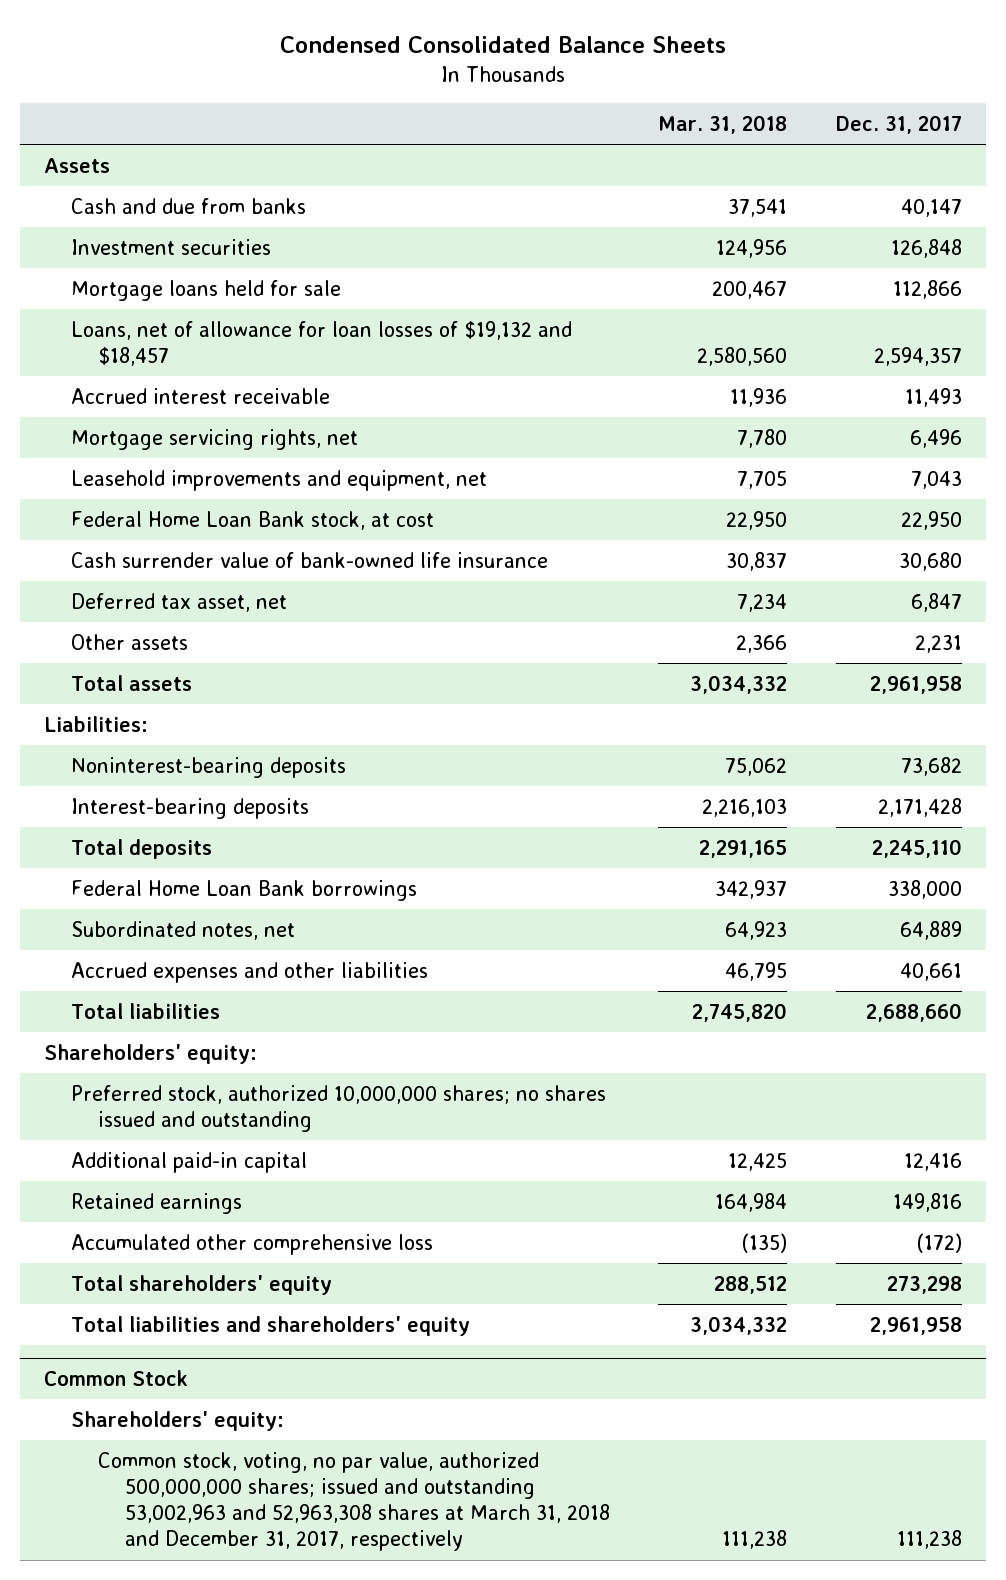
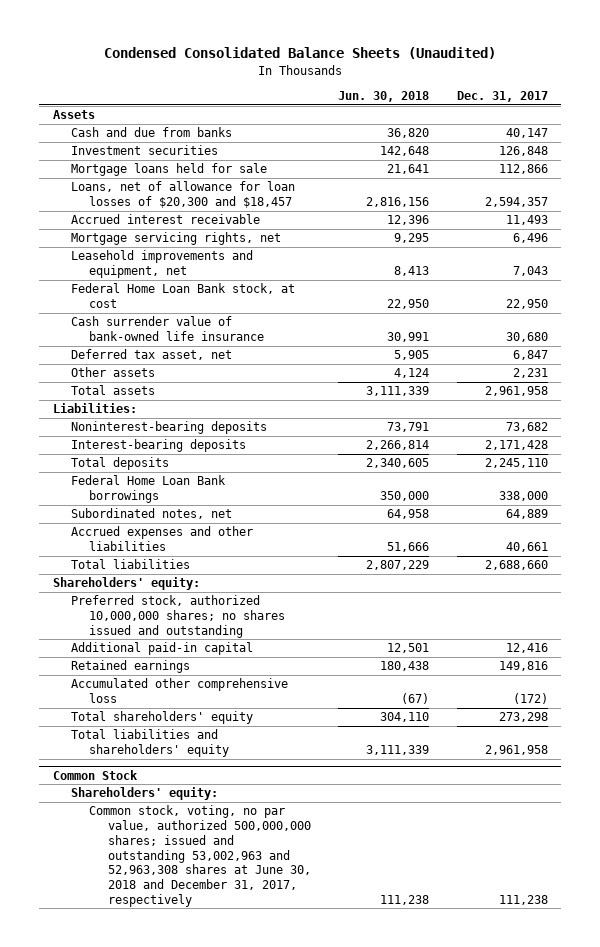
[280,36,727,54] Condensed Consolidated Balance Sheets -> [104,47,497,60] Condensed Consolidated Balance Sheets (Unaudited)
[658,115,788,135] Mar. 31, 2018 -> none
none -> [338,91,430,103] Jun. 30, 2018
[71,320,573,366] Loans, net of allowance for loan losses of $19,132 and $18,457 -> [71,181,296,209] Loans, net of allowance for loan losses of $20,300 and $18,457
[98,1451,610,1552] Common stock, voting, no par value, authorized 500,000,000 shares; issued and outstanding 53,002,963 and 52,963,308 shares at March 31, 2018 and December 31, 2017, respectively -> [89,805,311,907] Common stock, voting, no par value, authorized 500,000,000 shares; issued and outstanding 53,002,963 and 52,963,308 shares at June 30, 2018 and December 31, 2017, respectively

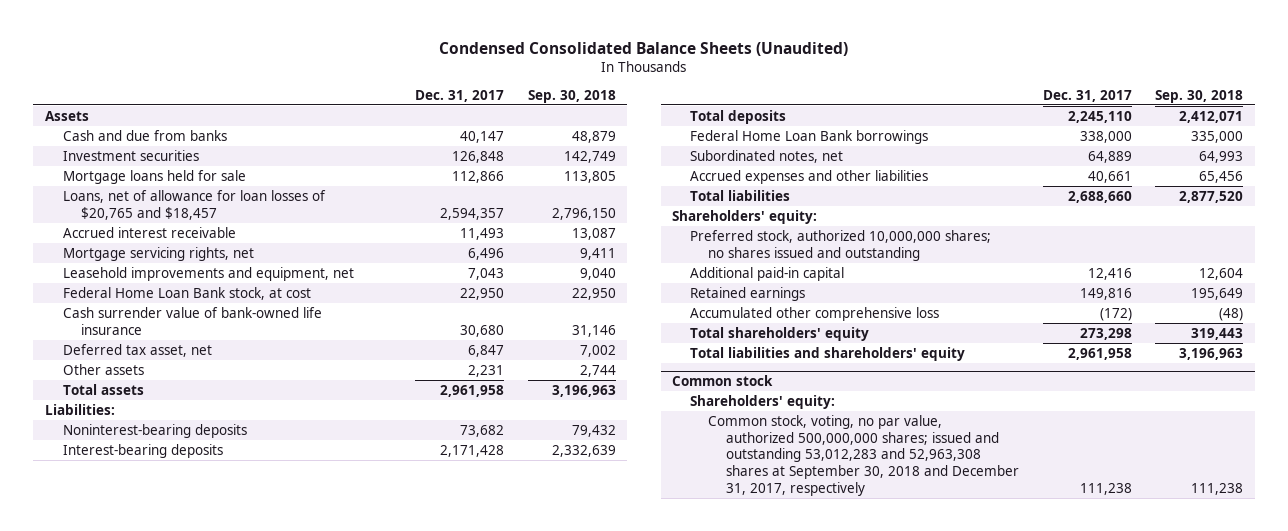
[338,91,430,103] Jun. 30, 2018 -> none
none -> [527,89,616,103] Sep. 30, 2018
[71,181,296,209] Loans, net of allowance for loan losses of $20,300 and $18,457 -> [62,189,326,220] Loans, net of allowance for loan losses of $20,765 and $18,457
[52,769,138,780] Common Stock -> [672,375,774,387] Common stock
[89,805,311,907] Common stock, voting, no par value, authorized 500,000,000 shares; issued and outstanding 53,002,963 and 52,963,308 shares at June 30, 2018 and December 31, 2017, respectively -> [708,414,1020,496] Common stock, voting, no par value, authorized 500,000,000 shares; issued and outstanding 53,012,283 and 52,963,308 shares at September 30, 2018 and December 31, 2017, respectively

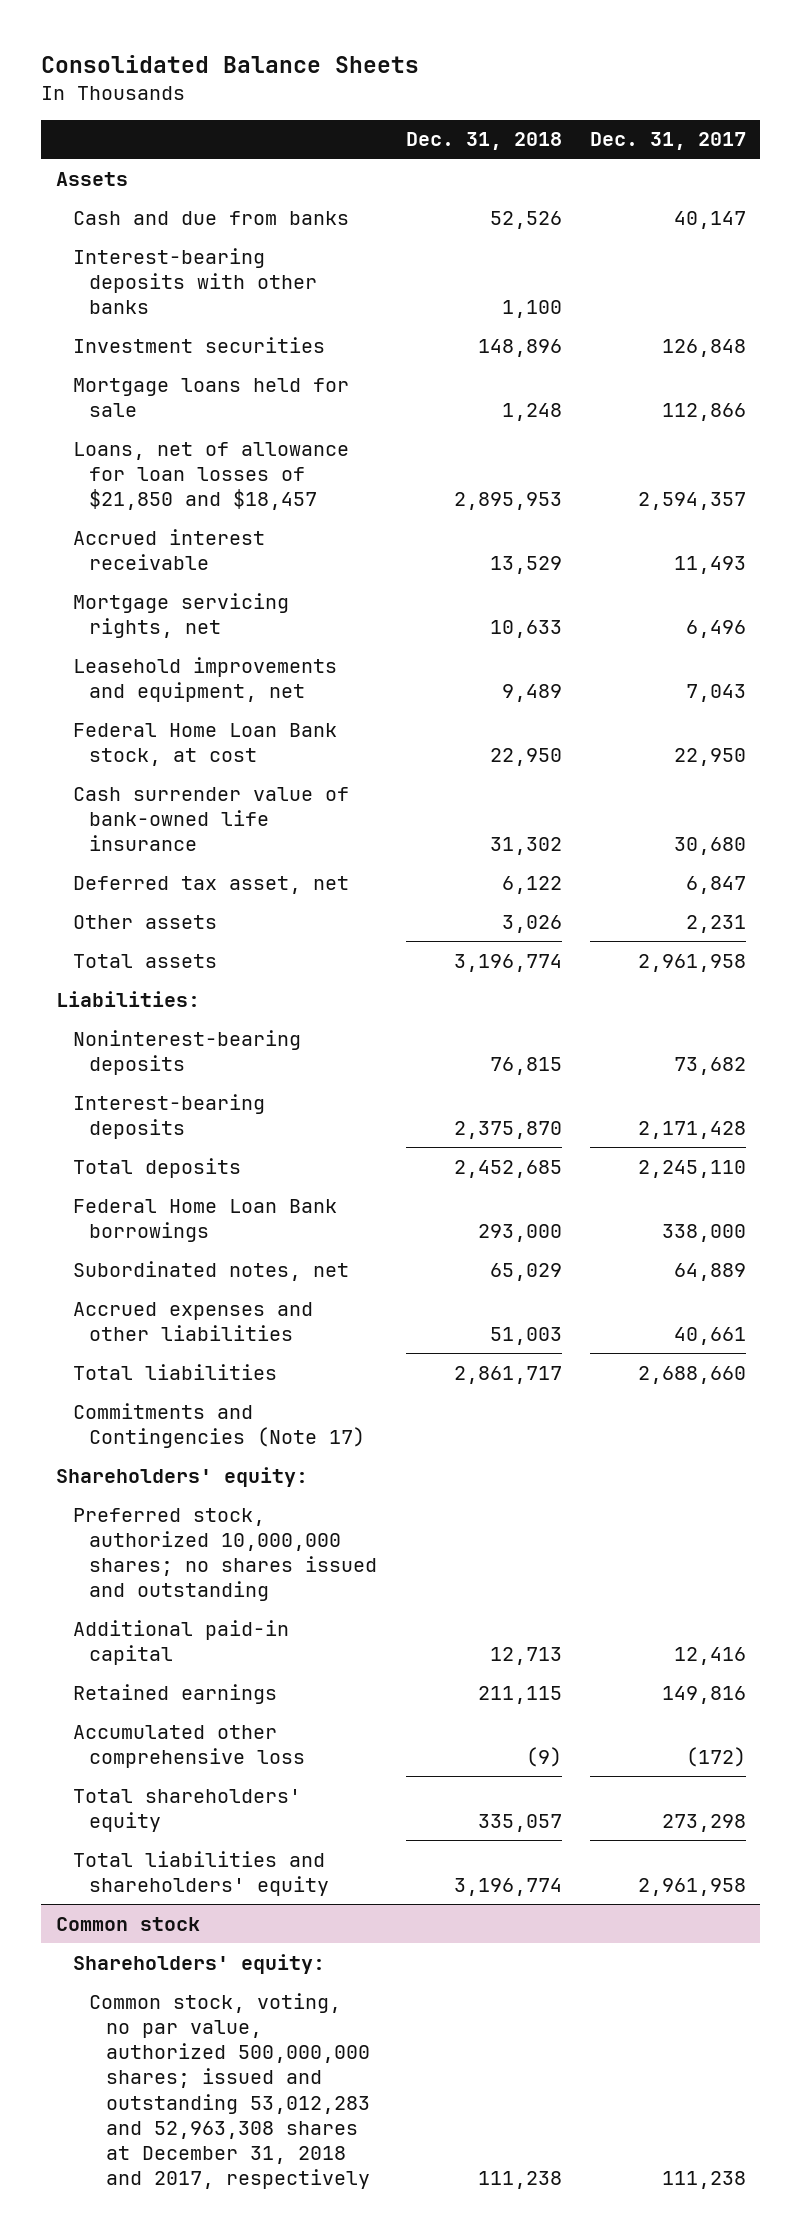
[439,41,849,56] Condensed Consolidated Balance Sheets (Unaudited) -> [41,54,420,73] Consolidated Balance Sheets
[527,89,616,103] Sep. 30, 2018 -> none
none -> [405,132,562,151] Dec. 31, 2018
none -> [72,247,318,315] Interest-bearing deposits with other banks
[62,189,326,220] Loans, net of allowance for loan losses of $20,765 and $18,457 -> [72,441,349,511] Loans, net of allowance for loan losses of $21,850 and $18,457
none -> [72,1402,366,1448] Commitments and Contingencies (Note 17)
[708,414,1020,496] Common stock, voting, no par value, authorized 500,000,000 shares; issued and outstanding 53,012,283 and 52,963,308 shares at September 30, 2018 and December 31, 2017, respectively -> [89,1992,371,2190] Common stock, voting, no par value, authorized 500,000,000 shares; issued and outstanding 53,012,283 and 52,963,308 shares at December 31, 2018 and 2017, respectively

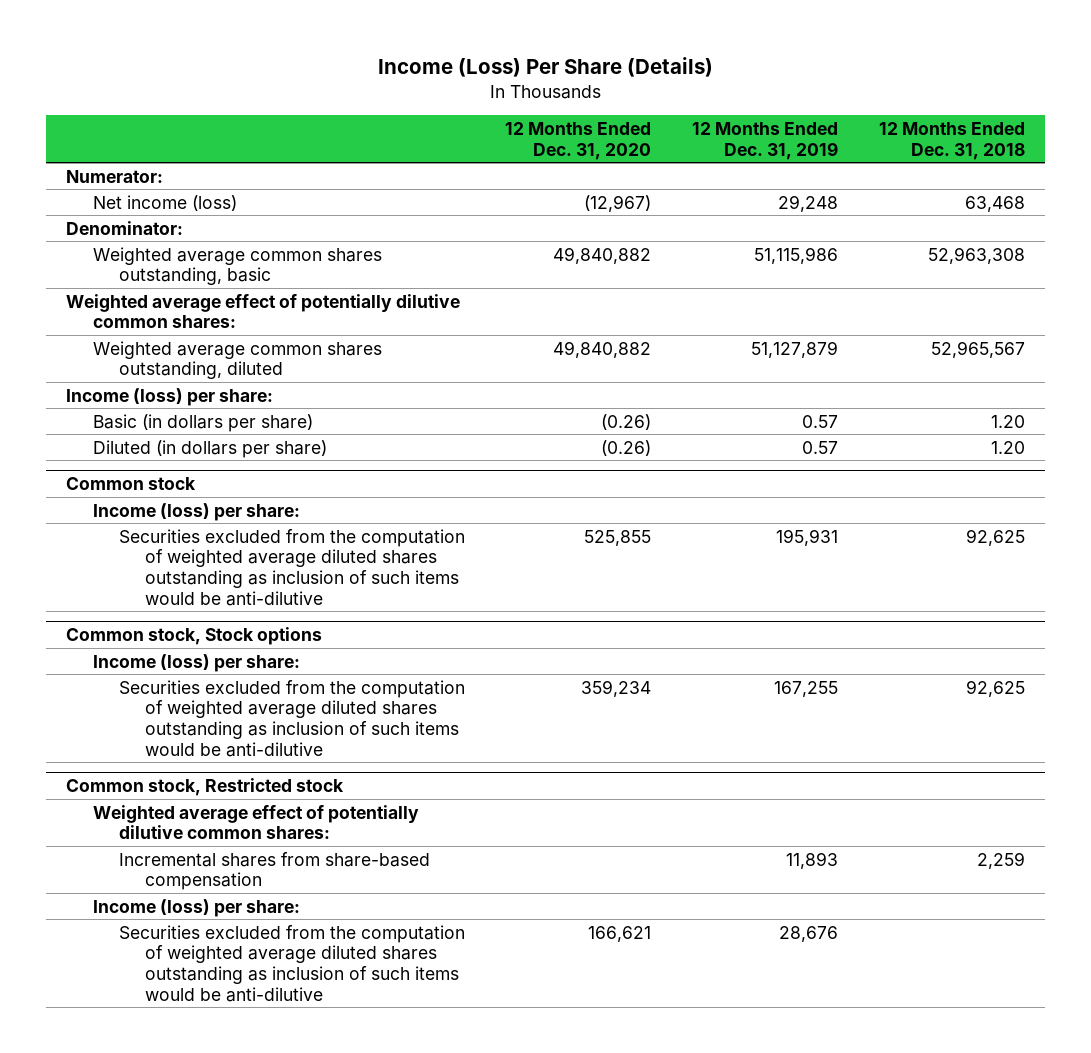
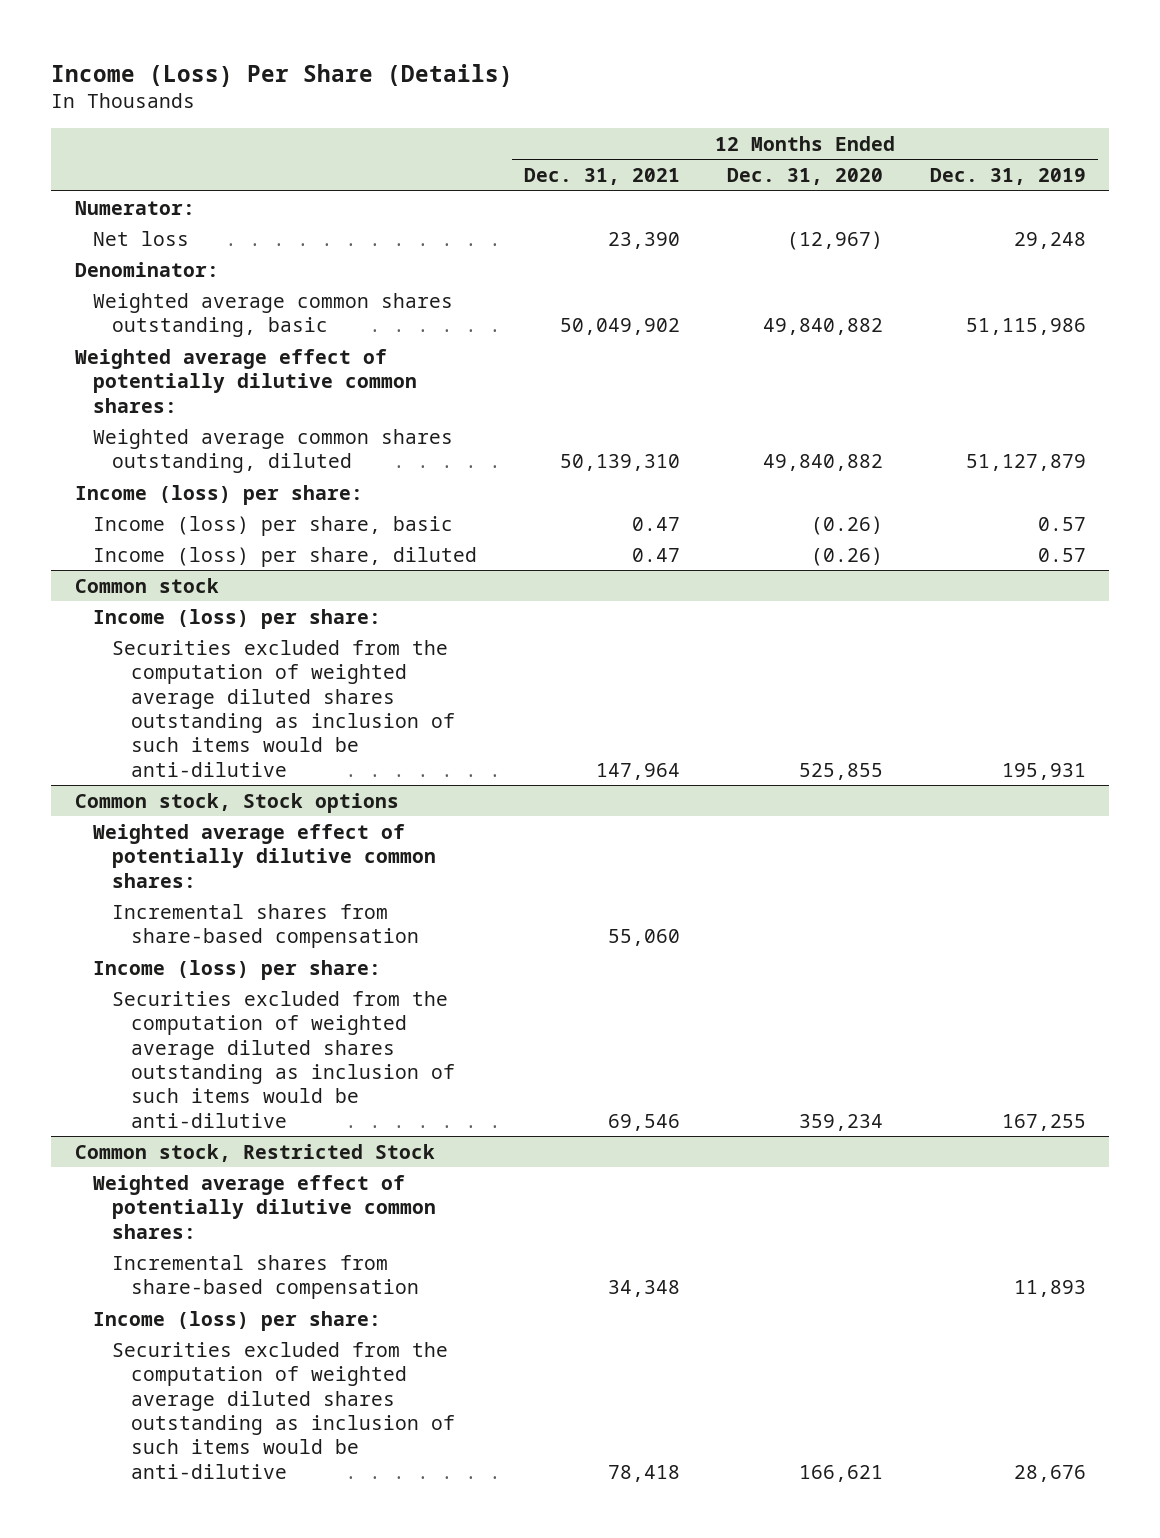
[878,121,1025,160] 12 Months Ended Dec. 31, 2018 -> none
none -> [524,168,681,186] Dec. 31, 2021
[92,194,237,211] Net income (loss) -> [93,230,190,246] Net loss
[92,413,313,432] Basic (in dollars per share) -> [93,515,454,536] Income (loss) per share, basic
[92,439,327,458] Diluted (in dollars per share) -> [93,546,478,567] Income (loss) per share, diluted
none -> [93,823,437,888] Weighted average effect of potentially dilutive common shares:
none -> [112,903,419,949] Incremental shares from share-based compensation
[66,777,345,796] Common stock, Restricted stock -> [74,1143,435,1162] Common stock, Restricted Stock

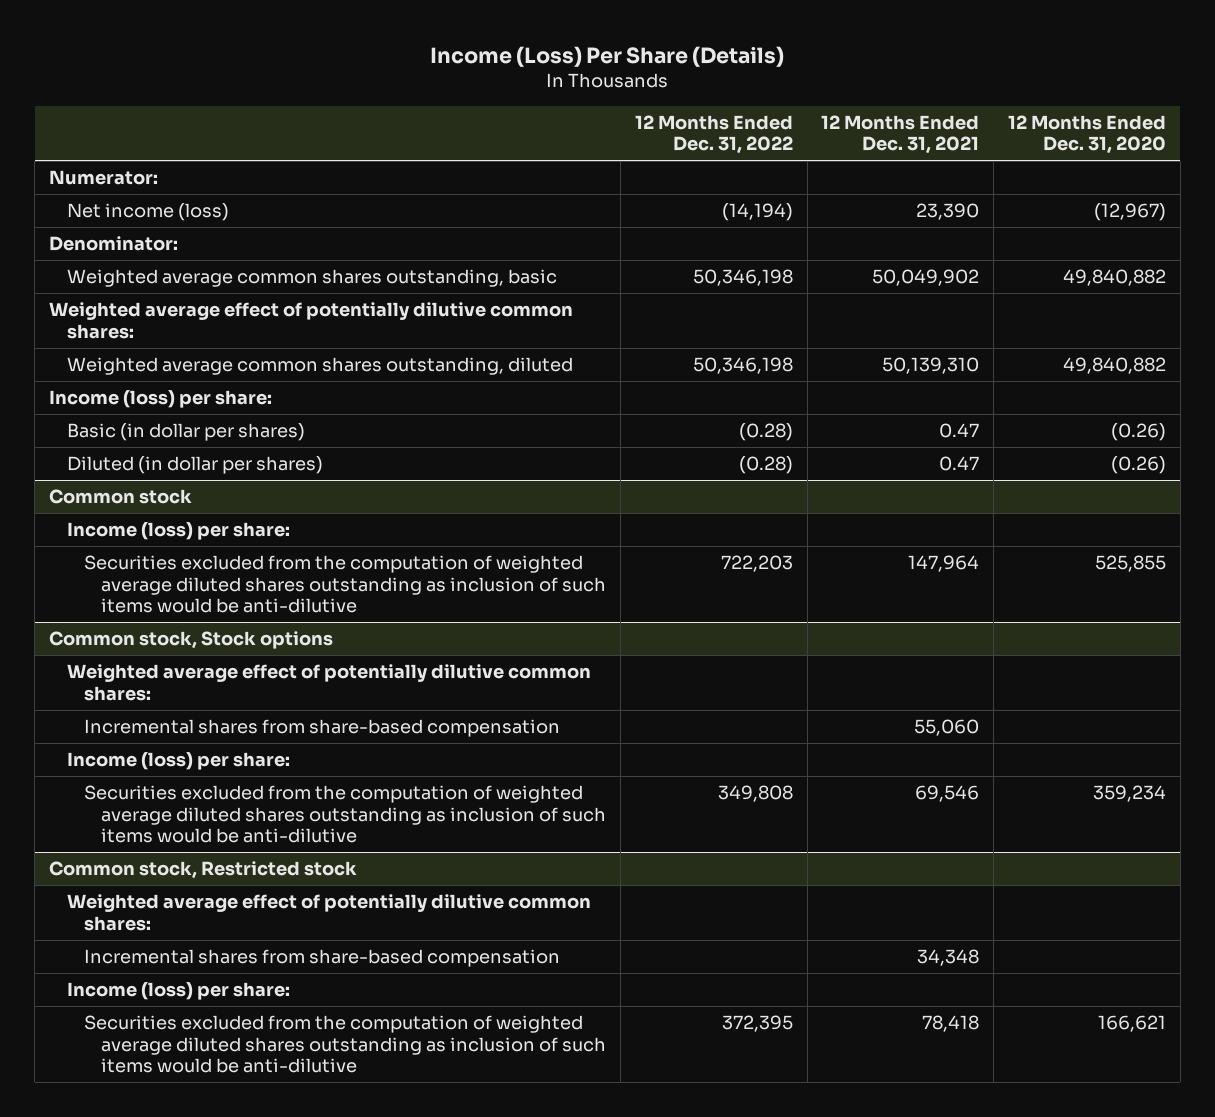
[929,168,1086,186] Dec. 31, 2019 -> none
none -> [634,114,793,155] 12 Months Ended Dec. 31, 2022
[93,230,190,246] Net loss -> [66,203,229,222] Net income (loss)
[93,515,454,536] Income (loss) per share, basic -> [66,423,305,442] Basic (in dollar per shares)
[93,546,478,567] Income (loss) per share, diluted -> [66,456,323,475] Diluted (in dollar per shares)
[74,1143,435,1162] Common stock, Restricted Stock -> [49,861,358,880] Common stock, Restricted stock

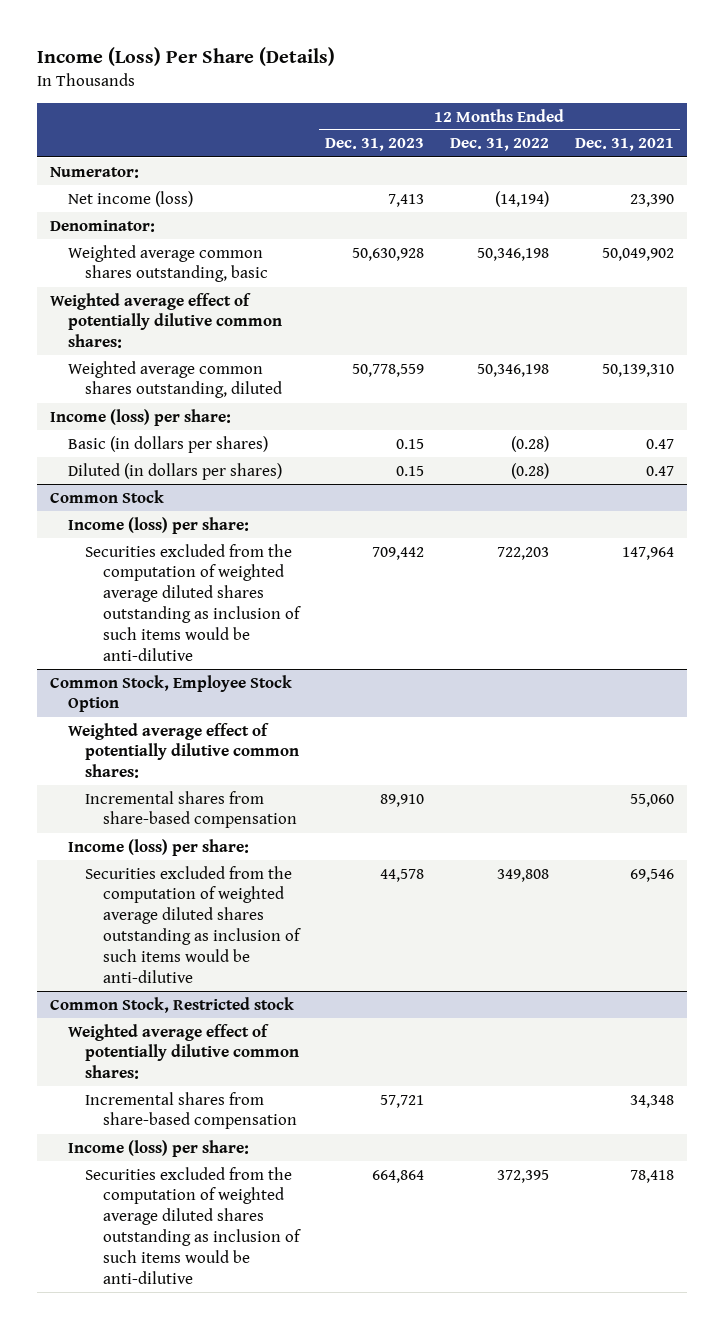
[1007,114,1166,155] 12 Months Ended Dec. 31, 2020 -> none
none -> [325,138,425,152] Dec. 31, 2023
[66,423,305,442] Basic (in dollar per shares) -> [67,435,268,453] Basic (in dollars per shares)
[66,456,323,475] Diluted (in dollar per shares) -> [67,462,282,480] Diluted (in dollars per shares)
[49,489,193,505] Common stock -> [50,489,165,503] Common Stock
[49,631,334,650] Common stock, Stock options -> [50,674,293,713] Common Stock, Employee Stock Option
[49,861,358,880] Common stock, Restricted stock -> [50,996,295,1013] Common Stock, Restricted stock

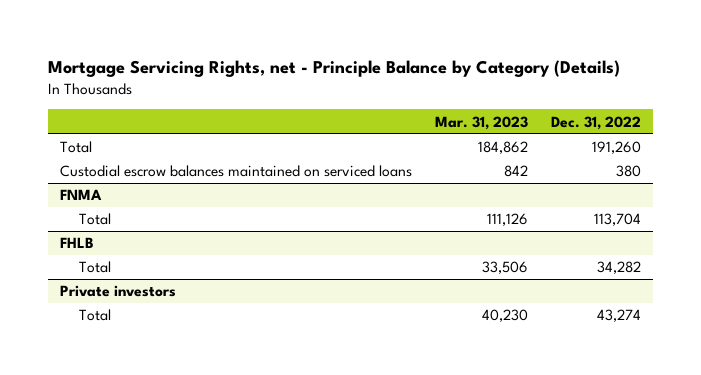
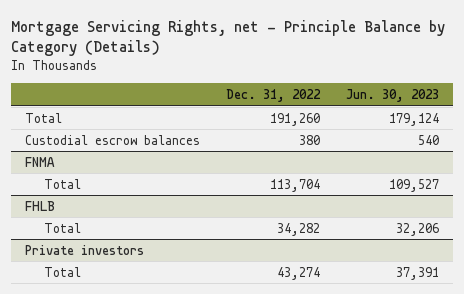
[435,115,529,130] Mar. 31, 2023 -> none
none -> [346,89,440,103] Jun. 30, 2023
[59,165,412,178] Custodial escrow balances maintained on serviced loans -> [24,134,200,145] Custodial escrow balances

